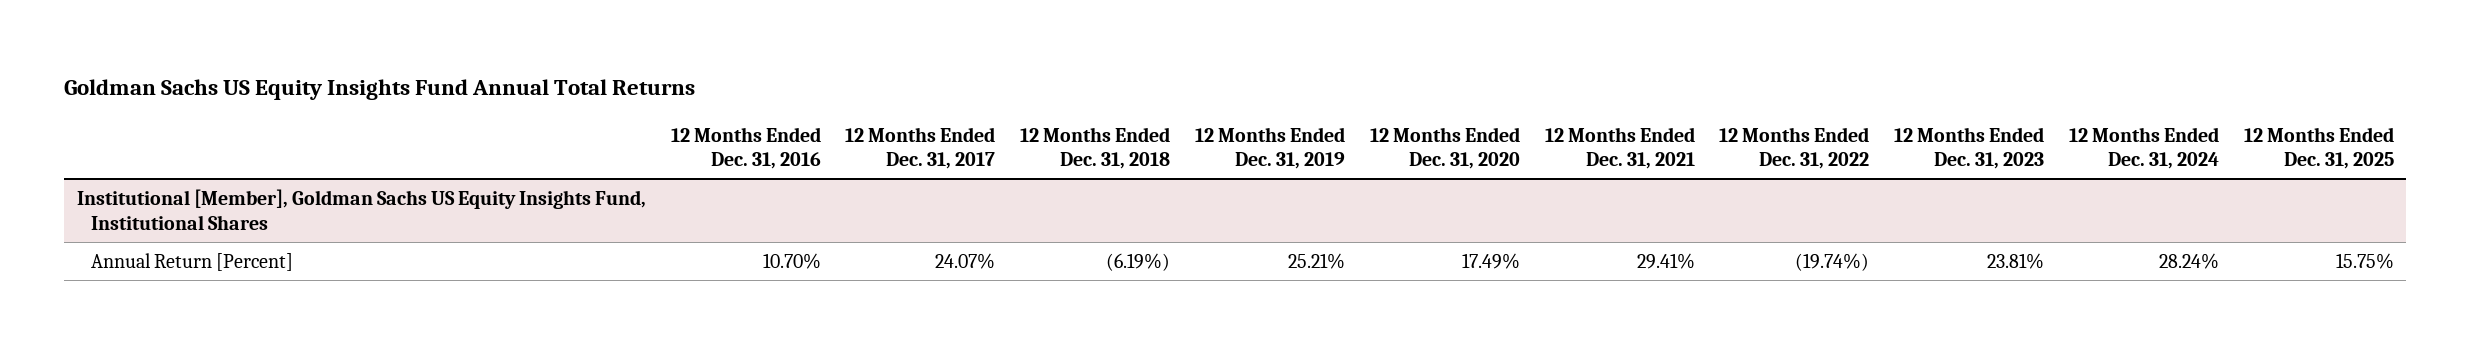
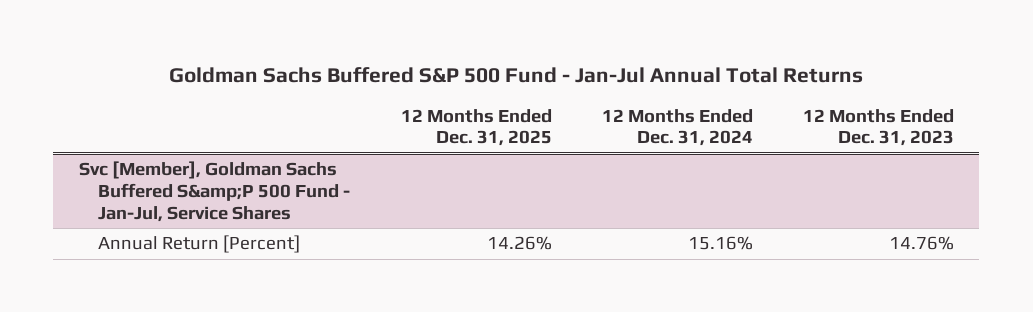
[64,79,696,101] Goldman Sachs US Equity Insights Fund Annual Total Returns -> [169,67,864,84] Goldman Sachs Buffered S&P 500 Fund - Jan-Jul Annual Total Returns
[670,126,821,170] 12 Months Ended Dec. 31, 2016 -> none
[845,126,996,170] 12 Months Ended Dec. 31, 2017 -> none
[1020,126,1171,170] 12 Months Ended Dec. 31, 2018 -> none
[1194,126,1345,170] 12 Months Ended Dec. 31, 2019 -> none
[1369,126,1520,170] 12 Months Ended Dec. 31, 2020 -> none
[1544,126,1695,170] 12 Months Ended Dec. 31, 2021 -> none
[1719,126,1870,170] 12 Months Ended Dec. 31, 2022 -> none
[76,189,646,230] Institutional [Member], Goldman Sachs US Equity Insights Fund, Institutional Shares -> none
none -> [78,161,351,222] Svc [Member], Goldman Sachs Buffered S&amp;P 500 Fund - Jan-Jul, Service Shares
[1987,253,2045,270] 23.81% -> [889,236,955,251] 14.76%
[2158,253,2219,270] 28.24% -> [687,236,753,251] 15.16%
[2335,253,2394,270] 15.75% -> [486,236,552,251] 14.26%

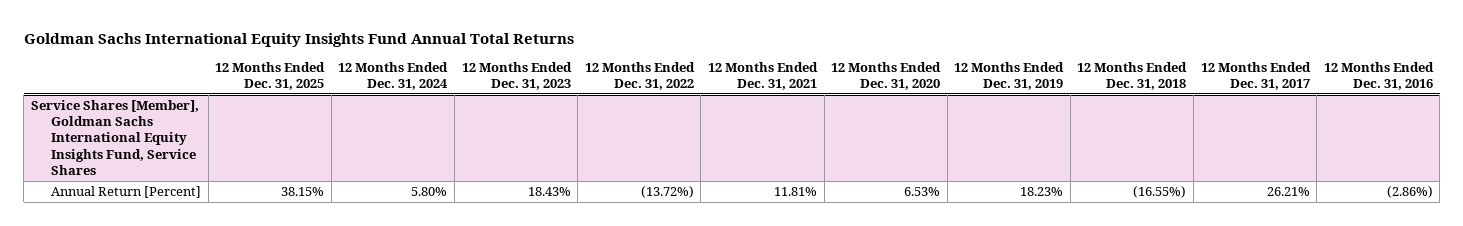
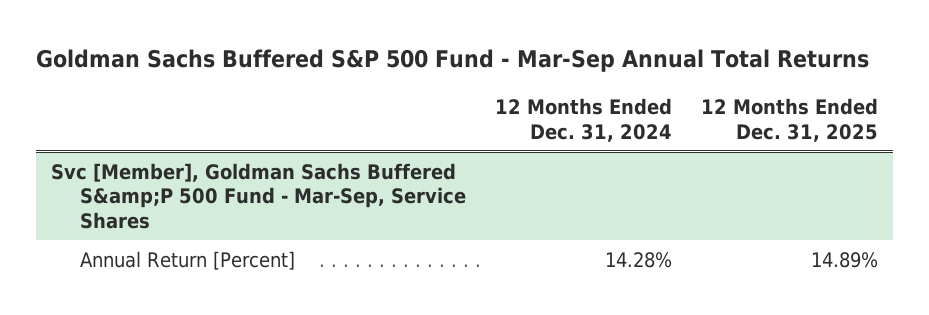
[23,32,574,47] Goldman Sachs International Equity Insights Fund Annual Total Returns -> [36,49,870,73] Goldman Sachs Buffered S&P 500 Fund - Mar-Sep Annual Total Returns
[461,61,572,90] 12 Months Ended Dec. 31, 2023 -> none
[584,61,695,90] 12 Months Ended Dec. 31, 2022 -> none
[707,61,818,90] 12 Months Ended Dec. 31, 2021 -> none
[831,61,942,90] 12 Months Ended Dec. 31, 2020 -> none
[954,61,1065,90] 12 Months Ended Dec. 31, 2019 -> none
[1077,61,1188,90] 12 Months Ended Dec. 31, 2018 -> none
[1200,61,1311,90] 12 Months Ended Dec. 31, 2017 -> none
[1323,61,1434,90] 12 Months Ended Dec. 31, 2016 -> none
[30,100,199,175] Service Shares [Member], Goldman Sachs International Equity Insights Fund, Service Shares -> none
none -> [50,162,467,229] Svc [Member], Goldman Sachs Buffered S&amp;P 500 Fund - Mar-Sep, Service Shares
[281,187,325,197] 38.15% -> [811,251,879,268] 14.89%
[411,187,448,197] 5.80% -> [605,251,673,268] 14.28%

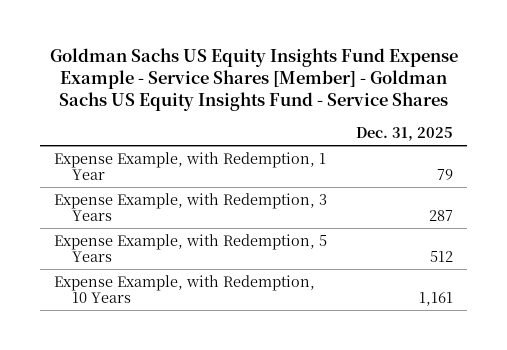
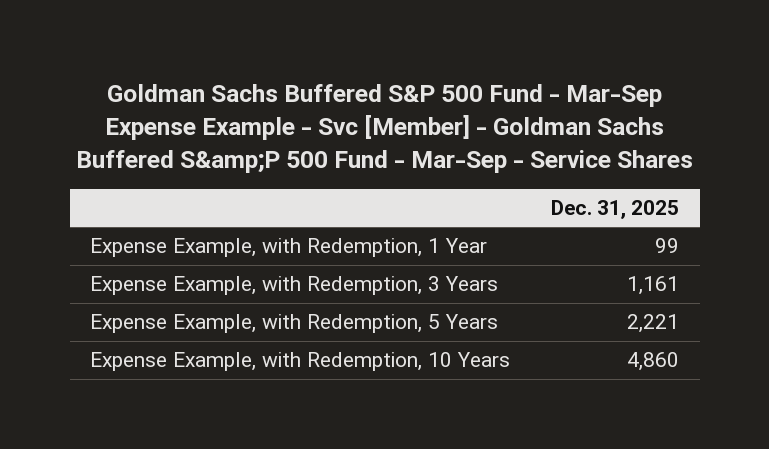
[49,47,458,112] Goldman Sachs US Equity Insights Fund Expense Example - Service Shares [Member] - Goldman Sachs US Equity Insights Fund - Service Shares -> [75,84,693,173] Goldman Sachs Buffered S&P 500 Fund - Mar-Sep Expense Example - Svc [Member] - Goldman Sachs Buffered S&amp;P 500 Fund - Mar-Sep - Service Shares
[436,169,453,181] 79 -> [655,238,680,254] 99
[428,210,453,222] 287 -> [627,276,680,296] 1,161
[429,251,453,263] 512 -> [627,314,680,334] 2,221
[418,292,453,307] 1,161 -> [627,352,680,372] 4,860

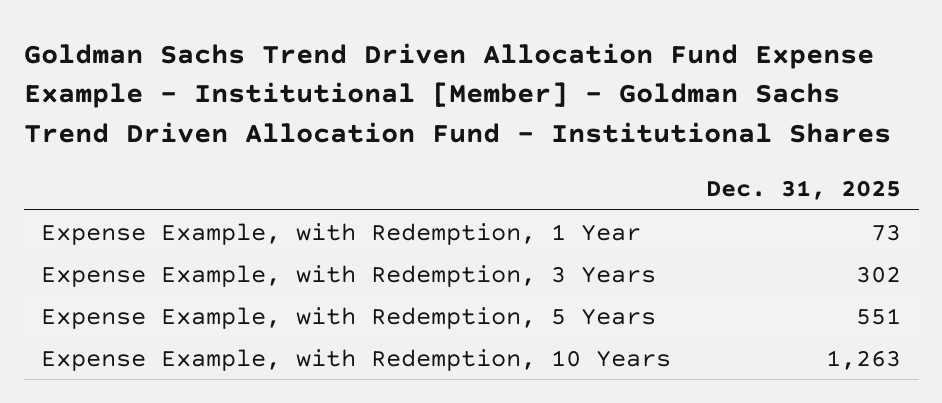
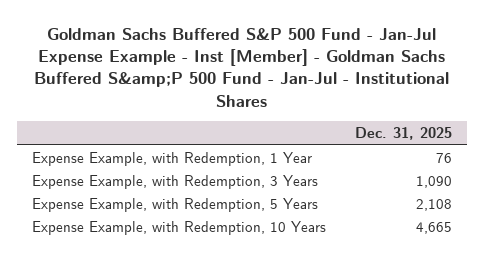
[23,43,891,143] Goldman Sachs Trend Driven Allocation Fund Expense Example - Institutional [Member] - Goldman Sachs Trend Driven Allocation Fund - Institutional Shares -> [34,27,450,107] Goldman Sachs Buffered S&P 500 Fund - Jan-Jul Expense Example - Inst [Member] - Goldman Sachs Buffered S&amp;P 500 Fund - Jan-Jul - Institutional Shares
[871,223,902,241] 73 -> [436,152,453,163] 76
[856,265,902,283] 302 -> [416,175,453,188] 1,090
[856,307,902,325] 551 -> [416,198,453,211] 2,108
[826,349,902,370] 1,263 -> [416,221,453,234] 4,665

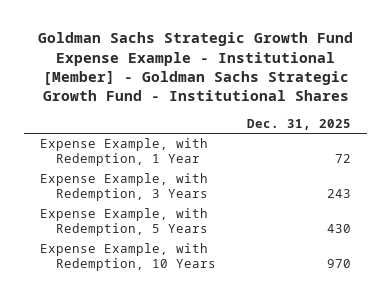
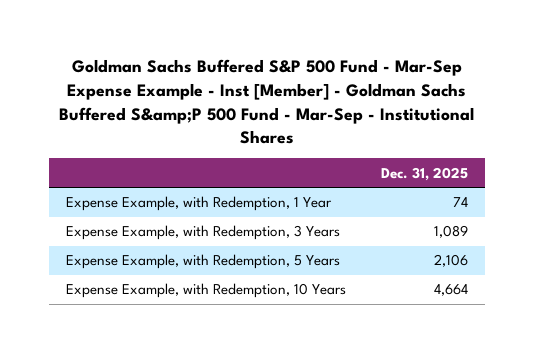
[37,32,353,102] Goldman Sachs Strategic Growth Fund Expense Example - Institutional [Member] - Goldman Sachs Strategic Growth Fund - Institutional Shares -> [58,59,474,145] Goldman Sachs Buffered S&P 500 Fund - Mar-Sep Expense Example - Inst [Member] - Goldman Sachs Buffered S&amp;P 500 Fund - Mar-Sep - Institutional Shares
[335,154,352,164] 72 -> [452,197,468,208] 74
[327,189,352,199] 243 -> [433,225,468,239] 1,089
[327,224,352,234] 430 -> [433,254,468,268] 2,106
[327,259,352,269] 970 -> [433,284,468,297] 4,664

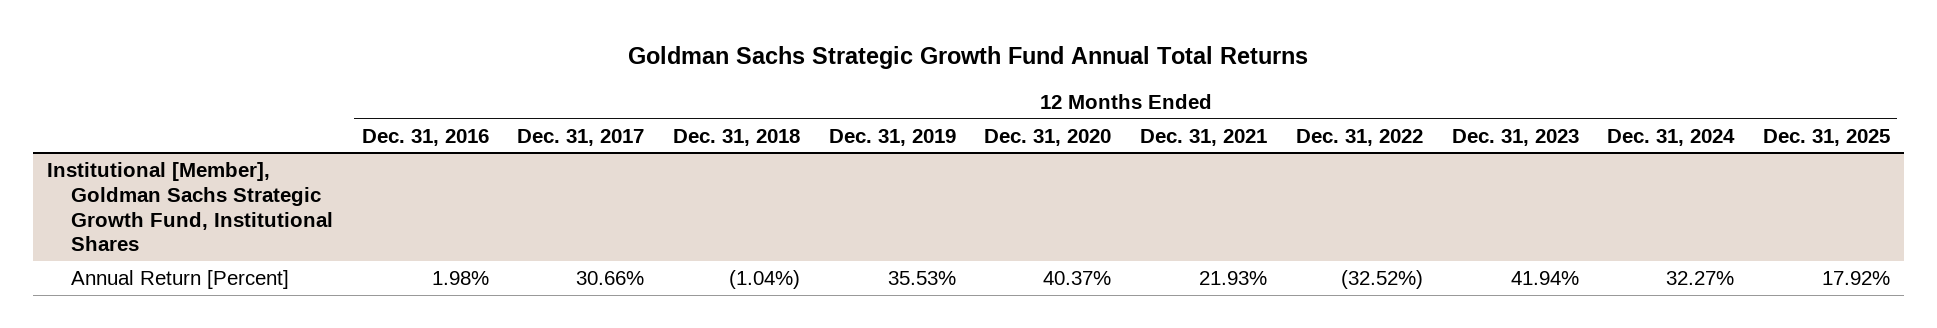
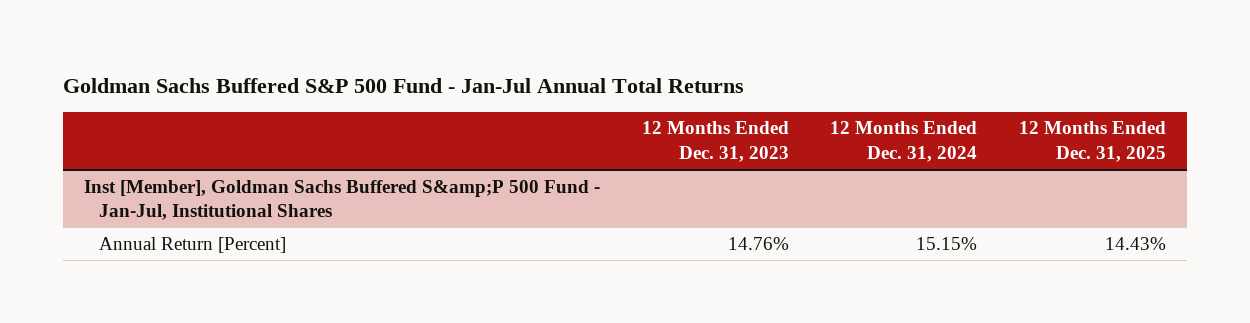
[628,46,1309,70] Goldman Sachs Strategic Growth Fund Annual Total Returns -> [62,77,744,93] Goldman Sachs Buffered S&P 500 Fund - Jan-Jul Annual Total Returns
[361,128,489,146] Dec. 31, 2016 -> none
[517,128,645,146] Dec. 31, 2017 -> none
[672,128,800,146] Dec. 31, 2018 -> none
[828,128,956,146] Dec. 31, 2019 -> none
[984,128,1112,146] Dec. 31, 2020 -> none
[1140,128,1268,146] Dec. 31, 2021 -> none
[1295,128,1423,146] Dec. 31, 2022 -> none
[47,161,333,252] Institutional [Member], Goldman Sachs Strategic Growth Fund, Institutional Shares -> none
none -> [83,179,600,221] Inst [Member], Goldman Sachs Buffered S&amp;P 500 Fund - Jan-Jul, Institutional Shares
[1510,270,1579,285] 41.94% -> [727,236,789,250] 14.76%
[1666,270,1735,285] 32.27% -> [916,236,978,250] 15.15%
[1821,270,1890,285] 17.92% -> [1105,236,1167,250] 14.43%

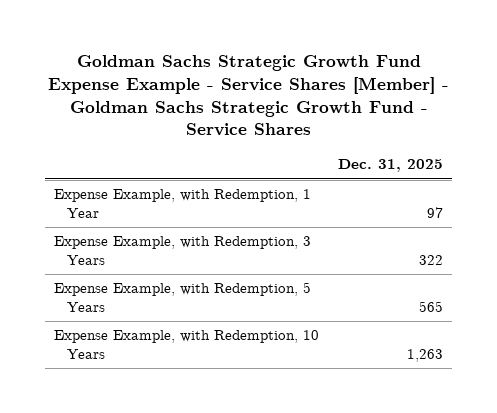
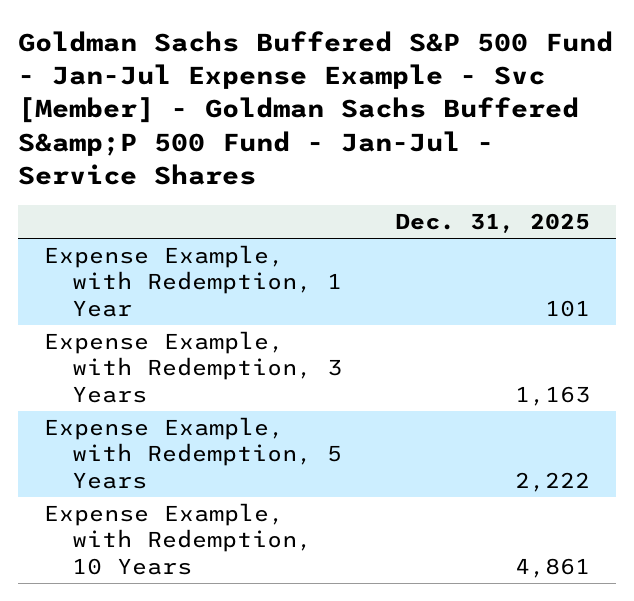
[47,55,449,137] Goldman Sachs Strategic Growth Fund Expense Example - Service Shares [Member] - Goldman Sachs Strategic Growth Fund - Service Shares -> [17,31,613,185] Goldman Sachs Buffered S&P 500 Fund - Jan-Jul Expense Example - Svc [Member] - Goldman Sachs Buffered S&amp;P 500 Fund - Jan-Jul - Service Shares
[426,206,443,218] 97 -> [544,299,590,317] 101
[418,254,443,265] 322 -> [514,385,590,406] 1,163
[418,300,443,312] 565 -> [514,471,590,492] 2,222
[406,348,443,362] 1,263 -> [514,557,590,578] 4,861

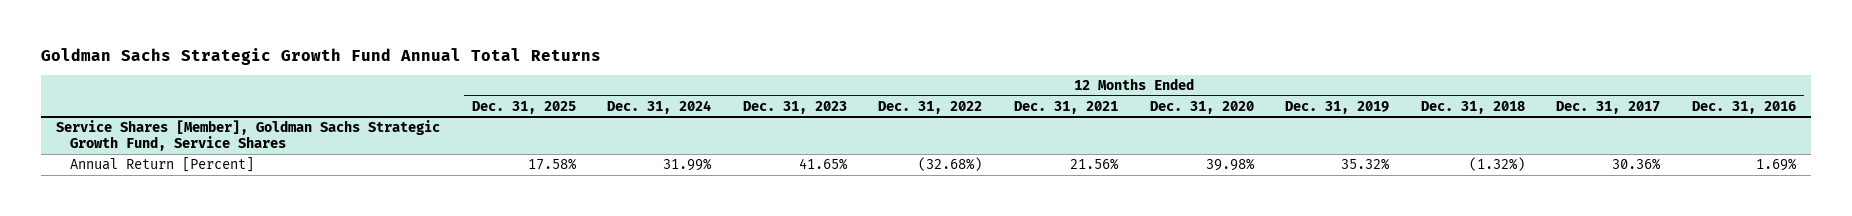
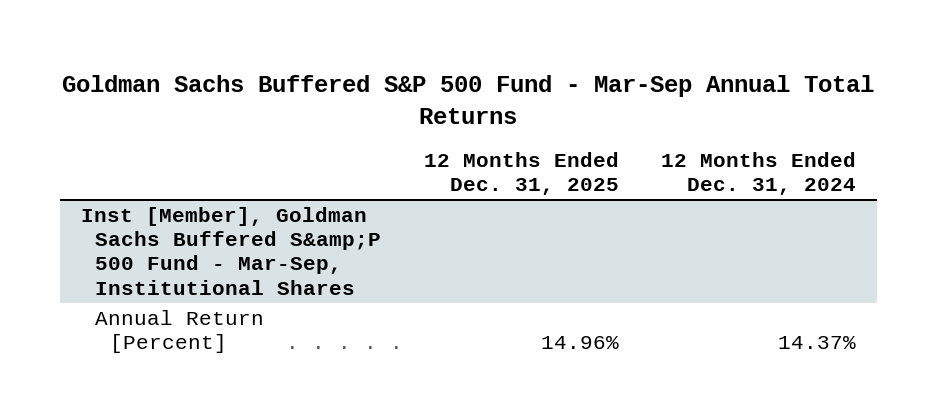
[40,48,601,66] Goldman Sachs Strategic Growth Fund Annual Total Returns -> [62,74,875,125] Goldman Sachs Buffered S&P 500 Fund - Mar-Sep Annual Total Returns
[742,100,847,114] Dec. 31, 2023 -> none
[878,100,983,114] Dec. 31, 2022 -> none
[1013,100,1118,114] Dec. 31, 2021 -> none
[1149,100,1254,114] Dec. 31, 2020 -> none
[1285,100,1390,114] Dec. 31, 2019 -> none
[1420,100,1525,114] Dec. 31, 2018 -> none
[1556,100,1661,114] Dec. 31, 2017 -> none
[1691,100,1796,114] Dec. 31, 2016 -> none
[56,120,441,152] Service Shares [Member], Goldman Sachs Strategic Growth Fund, Service Shares -> none
none -> [80,206,382,295] Inst [Member], Goldman Sachs Buffered S&amp;P 500 Fund - Mar-Sep, Institutional Shares
[527,158,577,171] 17.58% -> [540,336,619,350] 14.96%
[663,158,713,172] 31.99% -> [778,336,857,350] 14.37%

